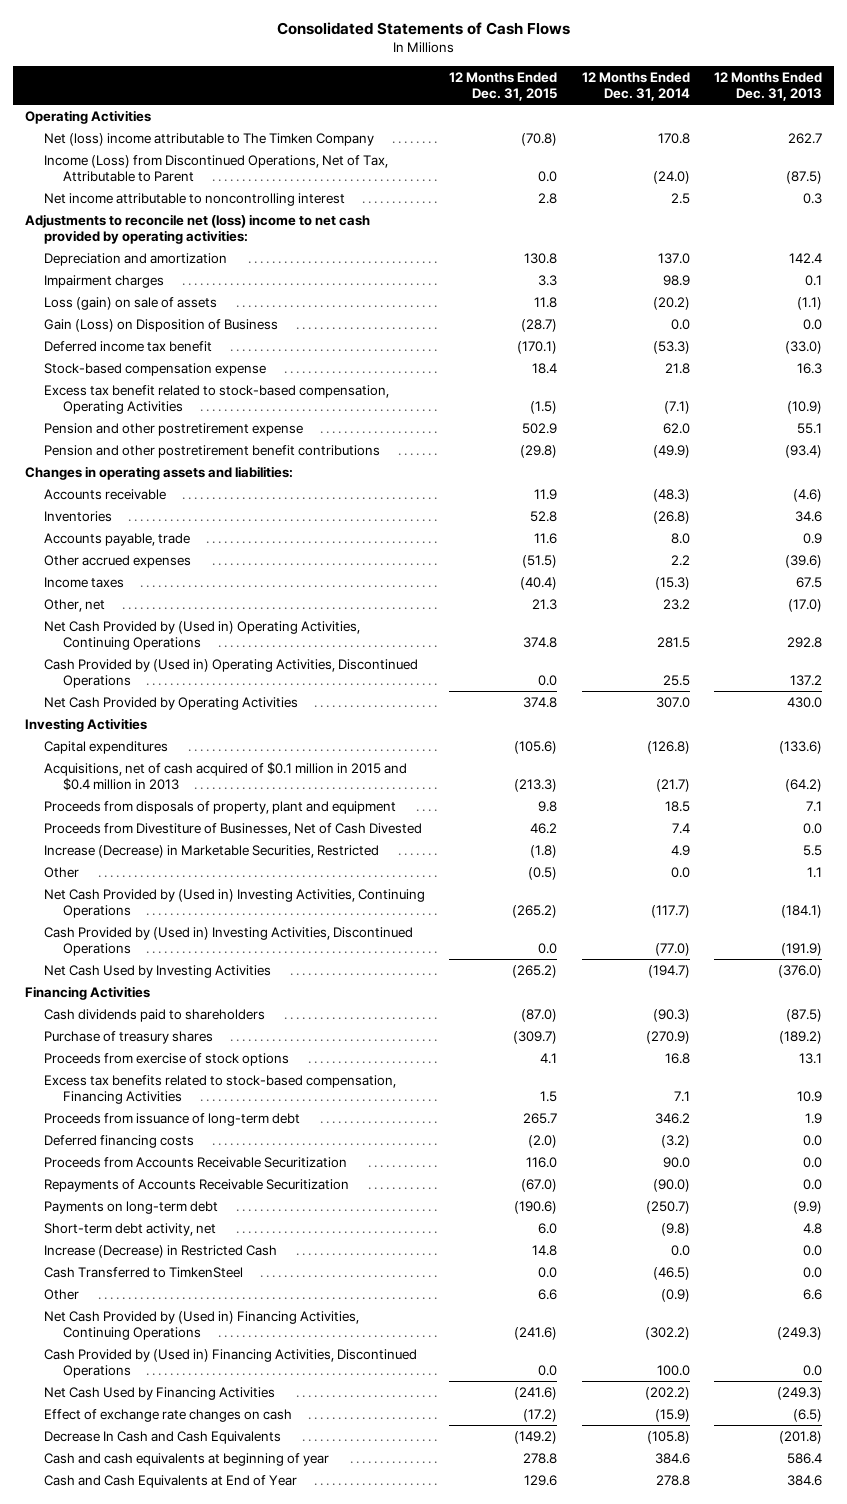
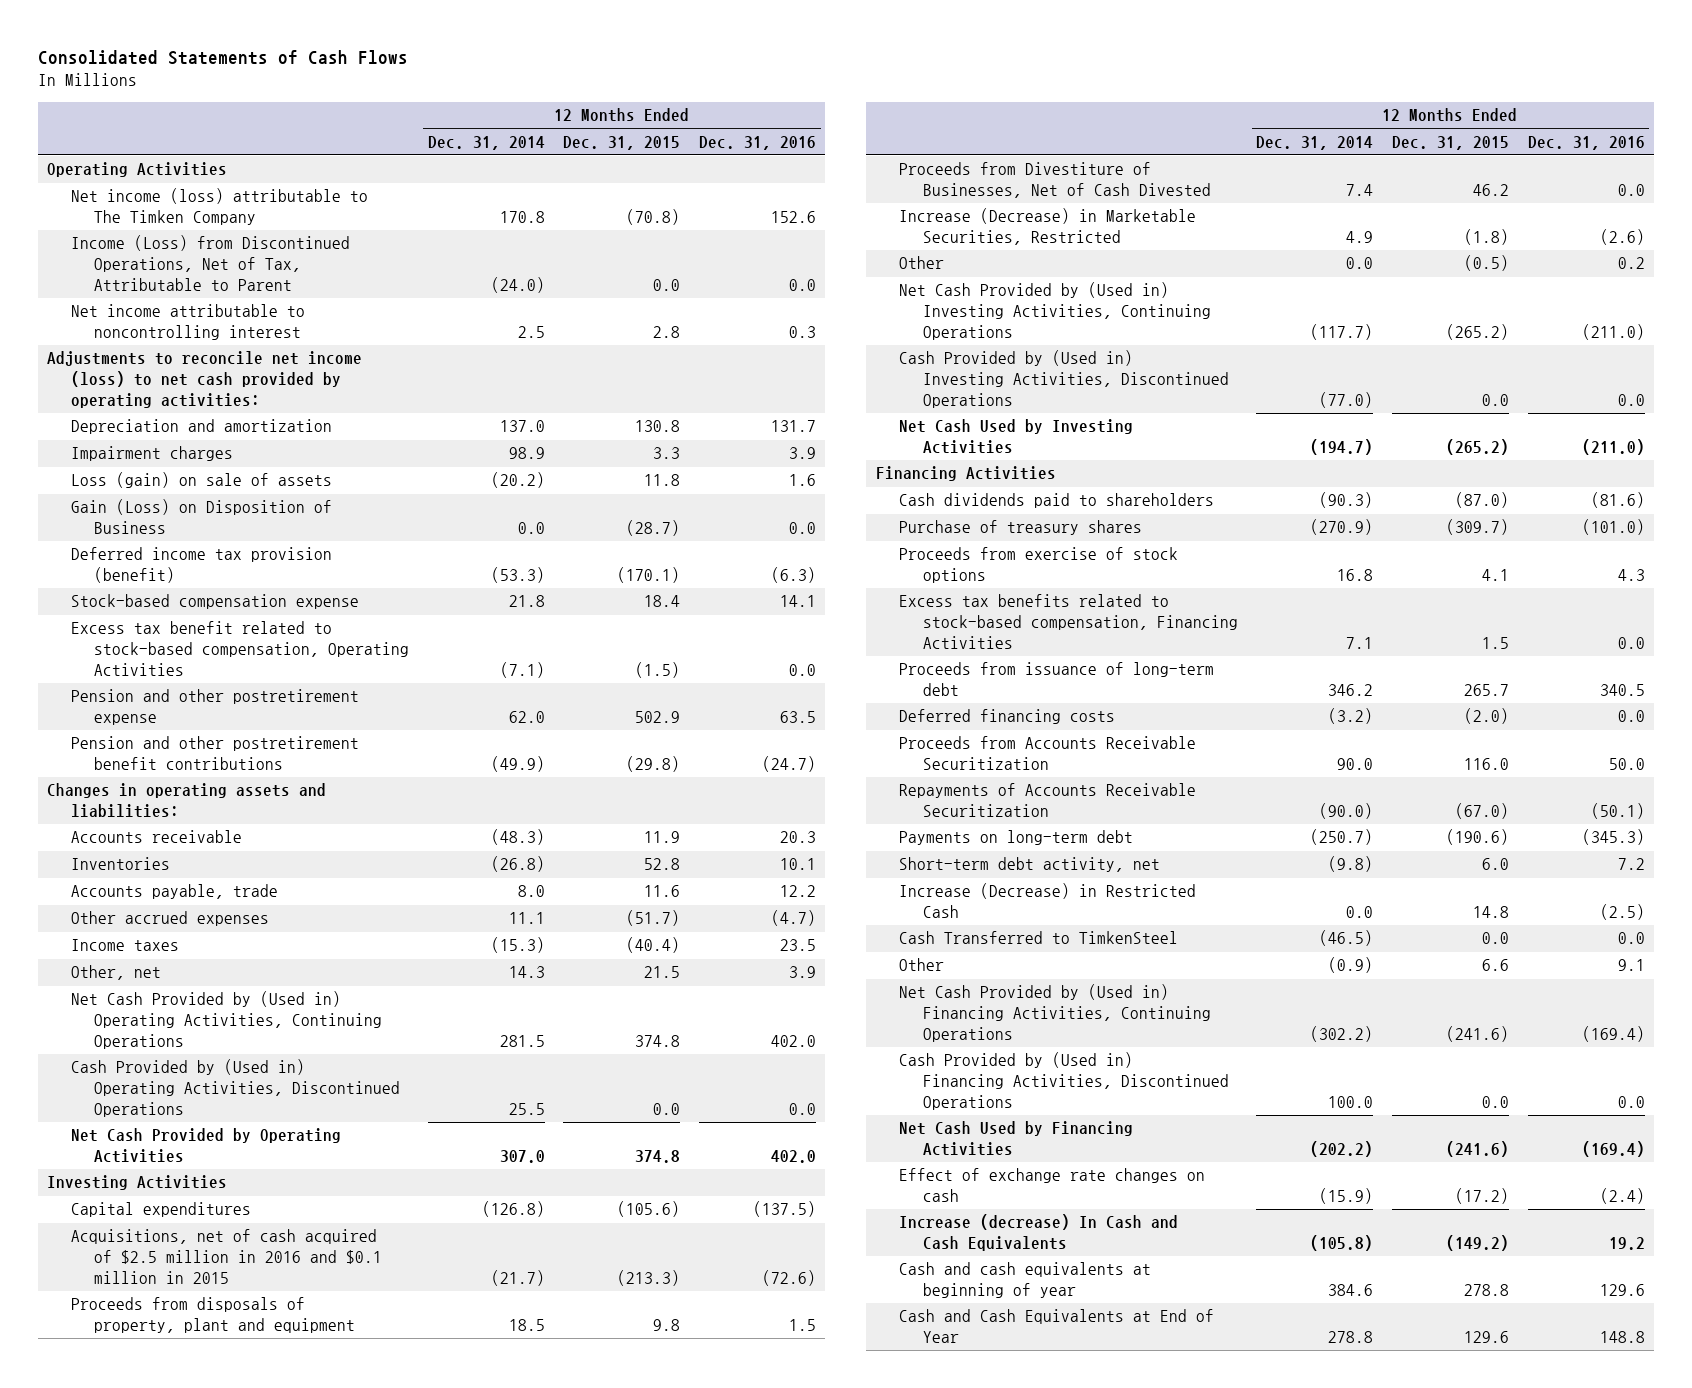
[713,71,822,101] 12 Months Ended Dec. 31, 2013 -> none
none -> [698,135,816,150] Dec. 31, 2016
[44,132,375,146] Net (loss) income attributable to The Timken Company -> [70,188,368,226] Net income (loss) attributable to The Timken Company
[25,213,371,244] Adjustments to reconcile net (loss) income to net cash provided by operating activities: -> [47,351,363,409] Adjustments to reconcile net income (loss) to net cash provided by operating activities:
[44,340,213,352] Deferred income tax benefit -> [70,547,332,584] Deferred income tax provision (benefit)
[522,554,558,568] (51.5) -> [626,910,681,927] (51.7)
[670,554,690,566] 2.2 -> [508,912,545,925] 11.1
[532,598,558,610] 21.3 -> [644,966,681,979] 21.5
[662,598,690,610] 23.2 -> [508,966,545,979] 14.3
[44,761,408,791] Acquisitions, net of cash acquired of $0.1 million in 2015 and $0.4 million in 2013 -> [70,1229,383,1285] Acquisitions, net of cash acquired of $2.5 million in 2016 and $0.1 million in 2015
[44,1430,282,1444] Decrease In Cash and Cash Equivalents -> [899,1214,1179,1252] Increase (decrease) In Cash and Cash Equivalents

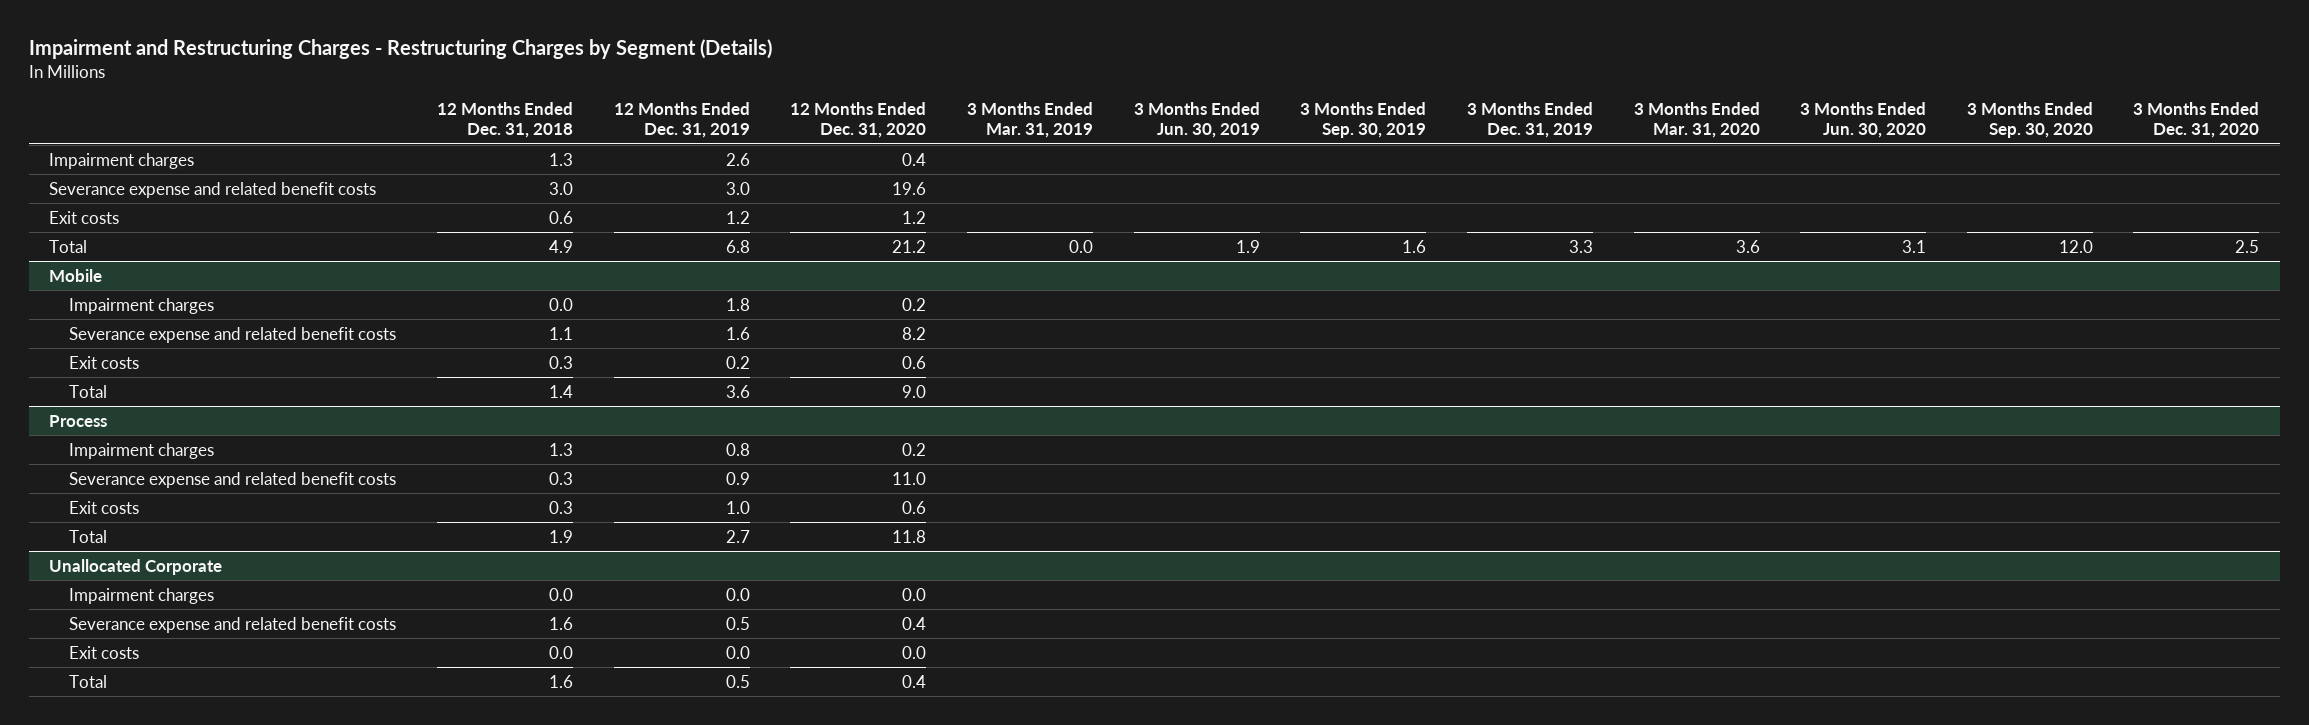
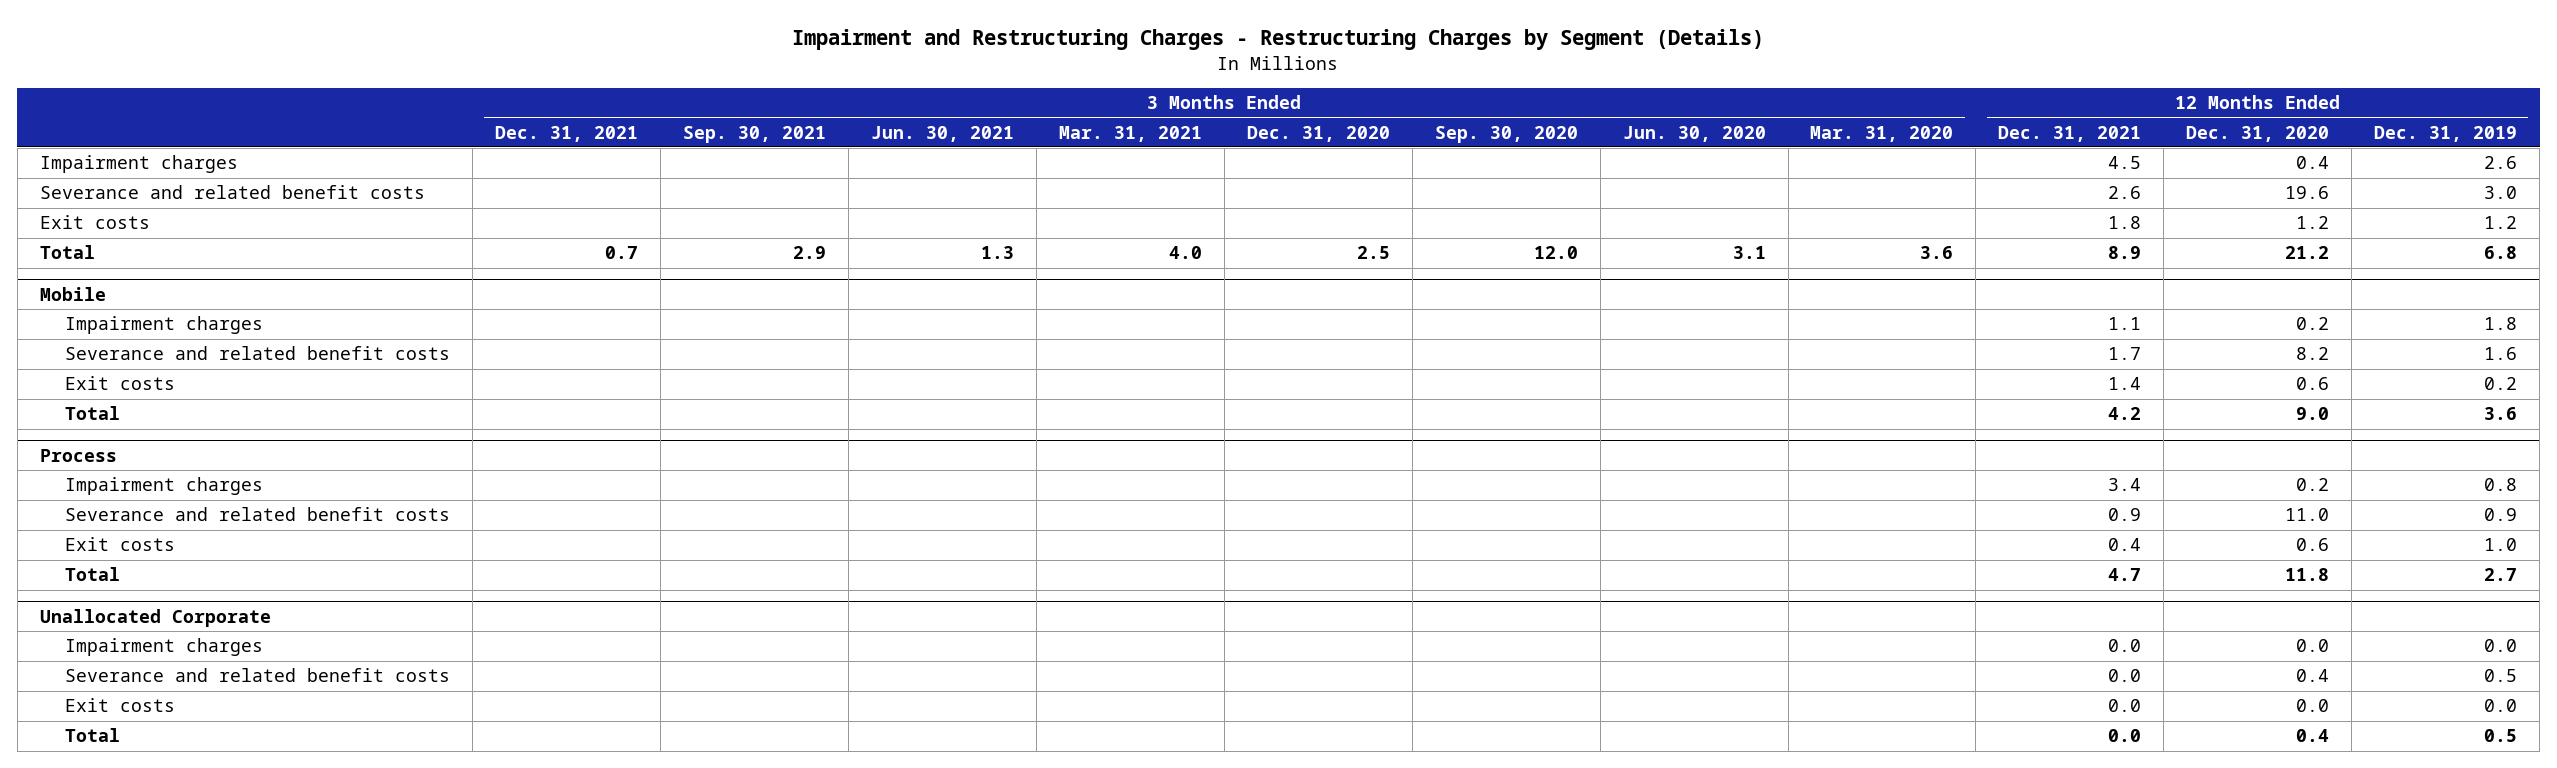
[437,102,574,138] 12 Months Ended Dec. 31, 2018 -> none
[966,102,1093,138] 3 Months Ended Mar. 31, 2019 -> none
[1133,102,1260,138] 3 Months Ended Jun. 30, 2019 -> none
[1300,102,1427,138] 3 Months Ended Sep. 30, 2019 -> none
[1466,102,1593,138] 3 Months Ended Dec. 31, 2019 -> none
none -> [495,125,639,142] Dec. 31, 2021
none -> [683,125,827,143] Sep. 30, 2021
none -> [871,125,1015,142] Jun. 30, 2021
none -> [1058,125,1202,142] Mar. 31, 2021
none -> [1998,125,2142,142] Dec. 31, 2021
[49,181,377,198] Severance expense and related benefit costs -> [39,185,425,200] Severance and related benefit costs
[69,326,397,343] Severance expense and related benefit costs -> [65,346,451,361] Severance and related benefit costs
[69,471,397,488] Severance expense and related benefit costs -> [65,507,451,522] Severance and related benefit costs
[69,616,397,633] Severance expense and related benefit costs -> [65,668,451,683] Severance and related benefit costs

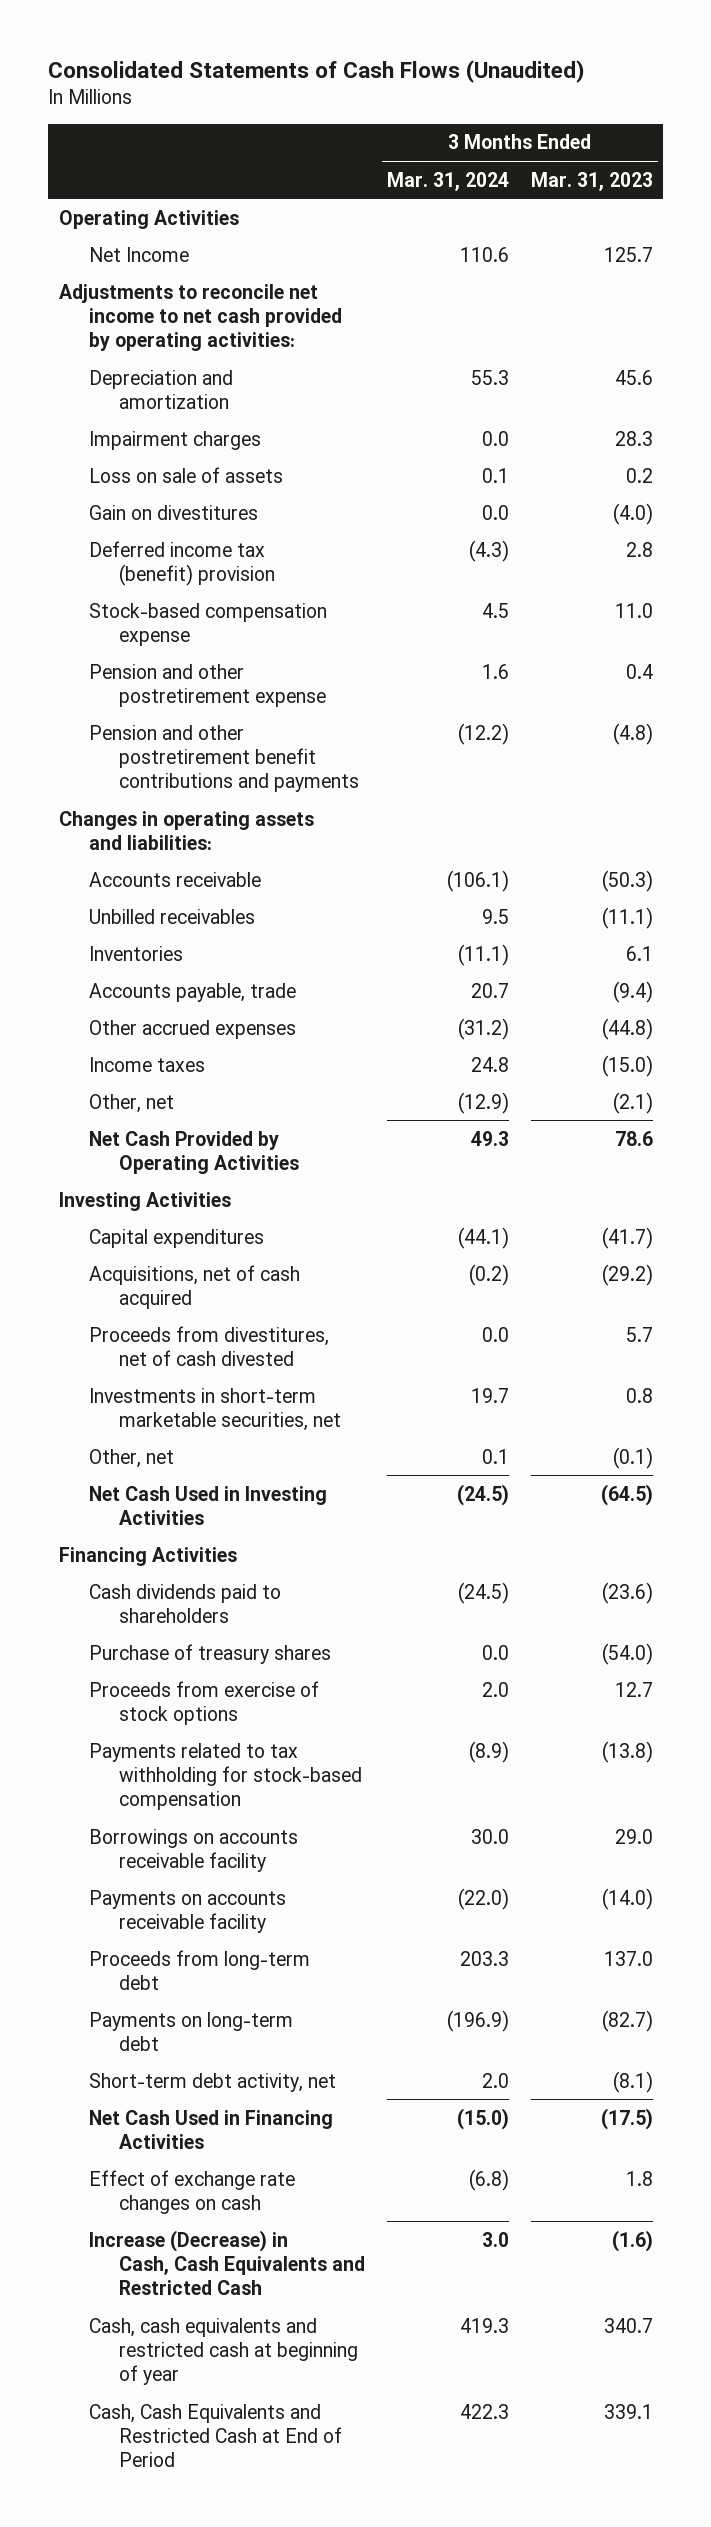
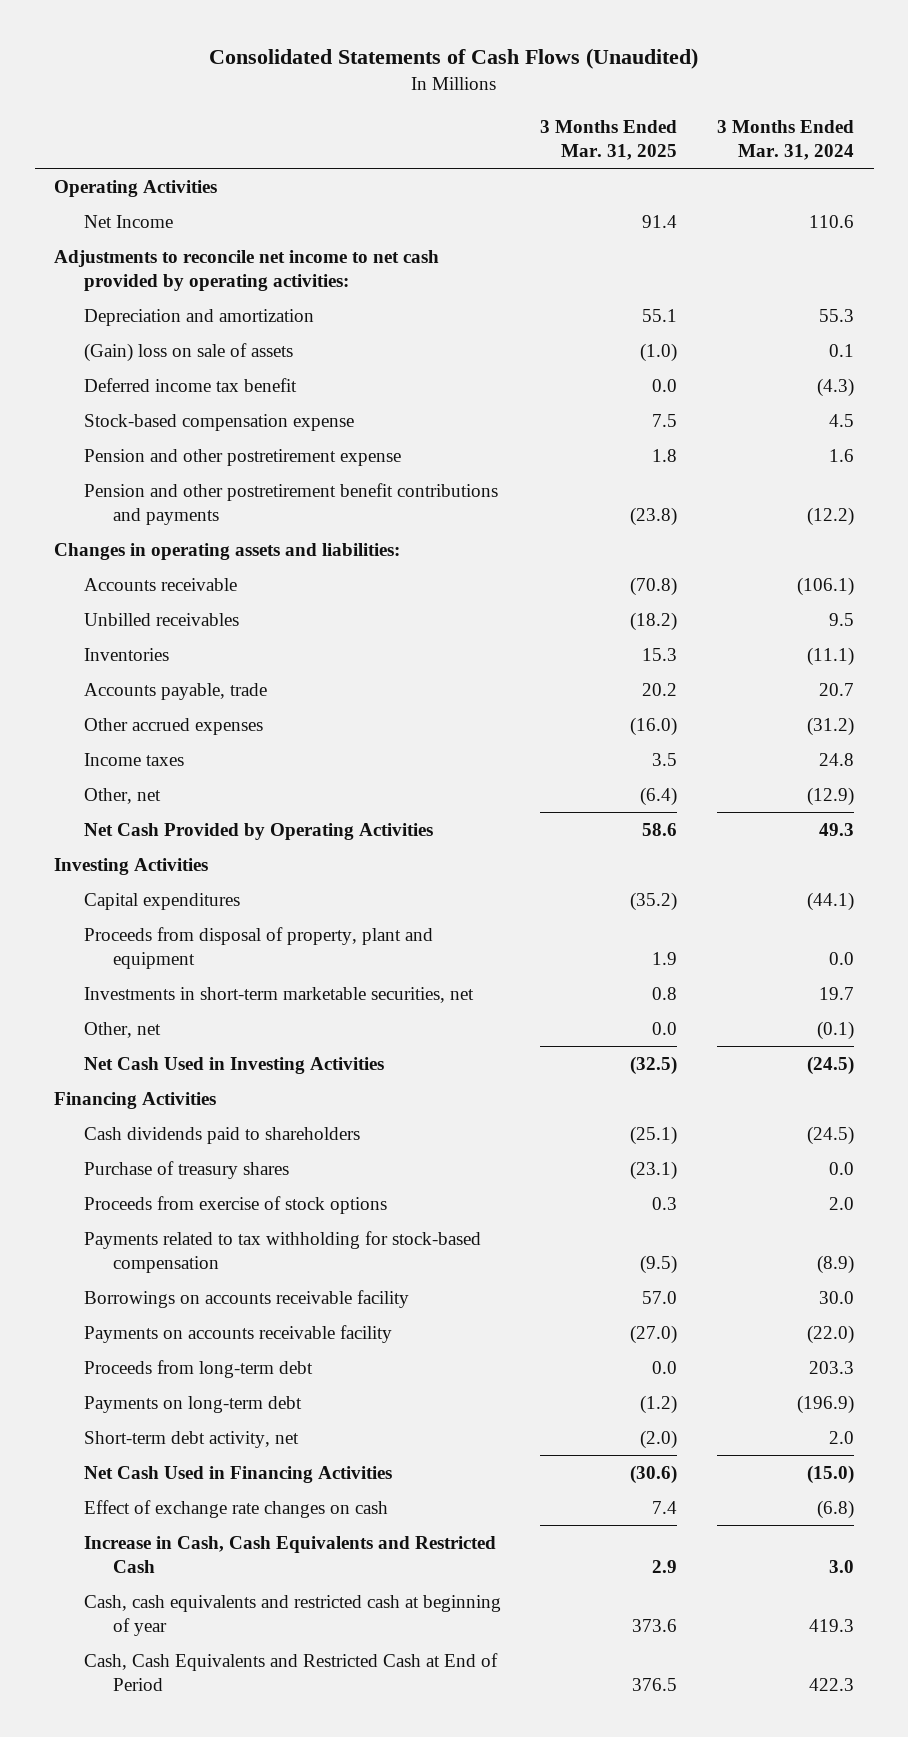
[530,171,653,191] Mar. 31, 2023 -> none
none -> [540,119,678,160] 3 Months Ended Mar. 31, 2025
[89,430,262,450] Impairment charges -> none
[89,504,259,520] Gain on divestitures -> none
[89,466,284,483] Loss on sale of assets -> [83,342,293,362] (Gain) loss on sale of assets
[89,540,276,586] Deferred income tax (benefit) provision -> [83,377,297,392] Deferred income tax benefit
[89,1264,301,1309] Acquisitions, net of cash acquired -> none
[89,1325,330,1366] Proceeds from divestitures, net of cash divested -> none
none -> [83,926,433,969] Proceeds from disposal of property, plant and equipment
[481,1448,509,1464] 0.1 -> [817,1020,855,1040] (0.1)
[89,2229,366,2295] Increase (Decrease) in Cash, Cash Equivalents and Restricted Cash -> [83,1535,496,1573] Increase in Cash, Cash Equivalents and Restricted Cash

